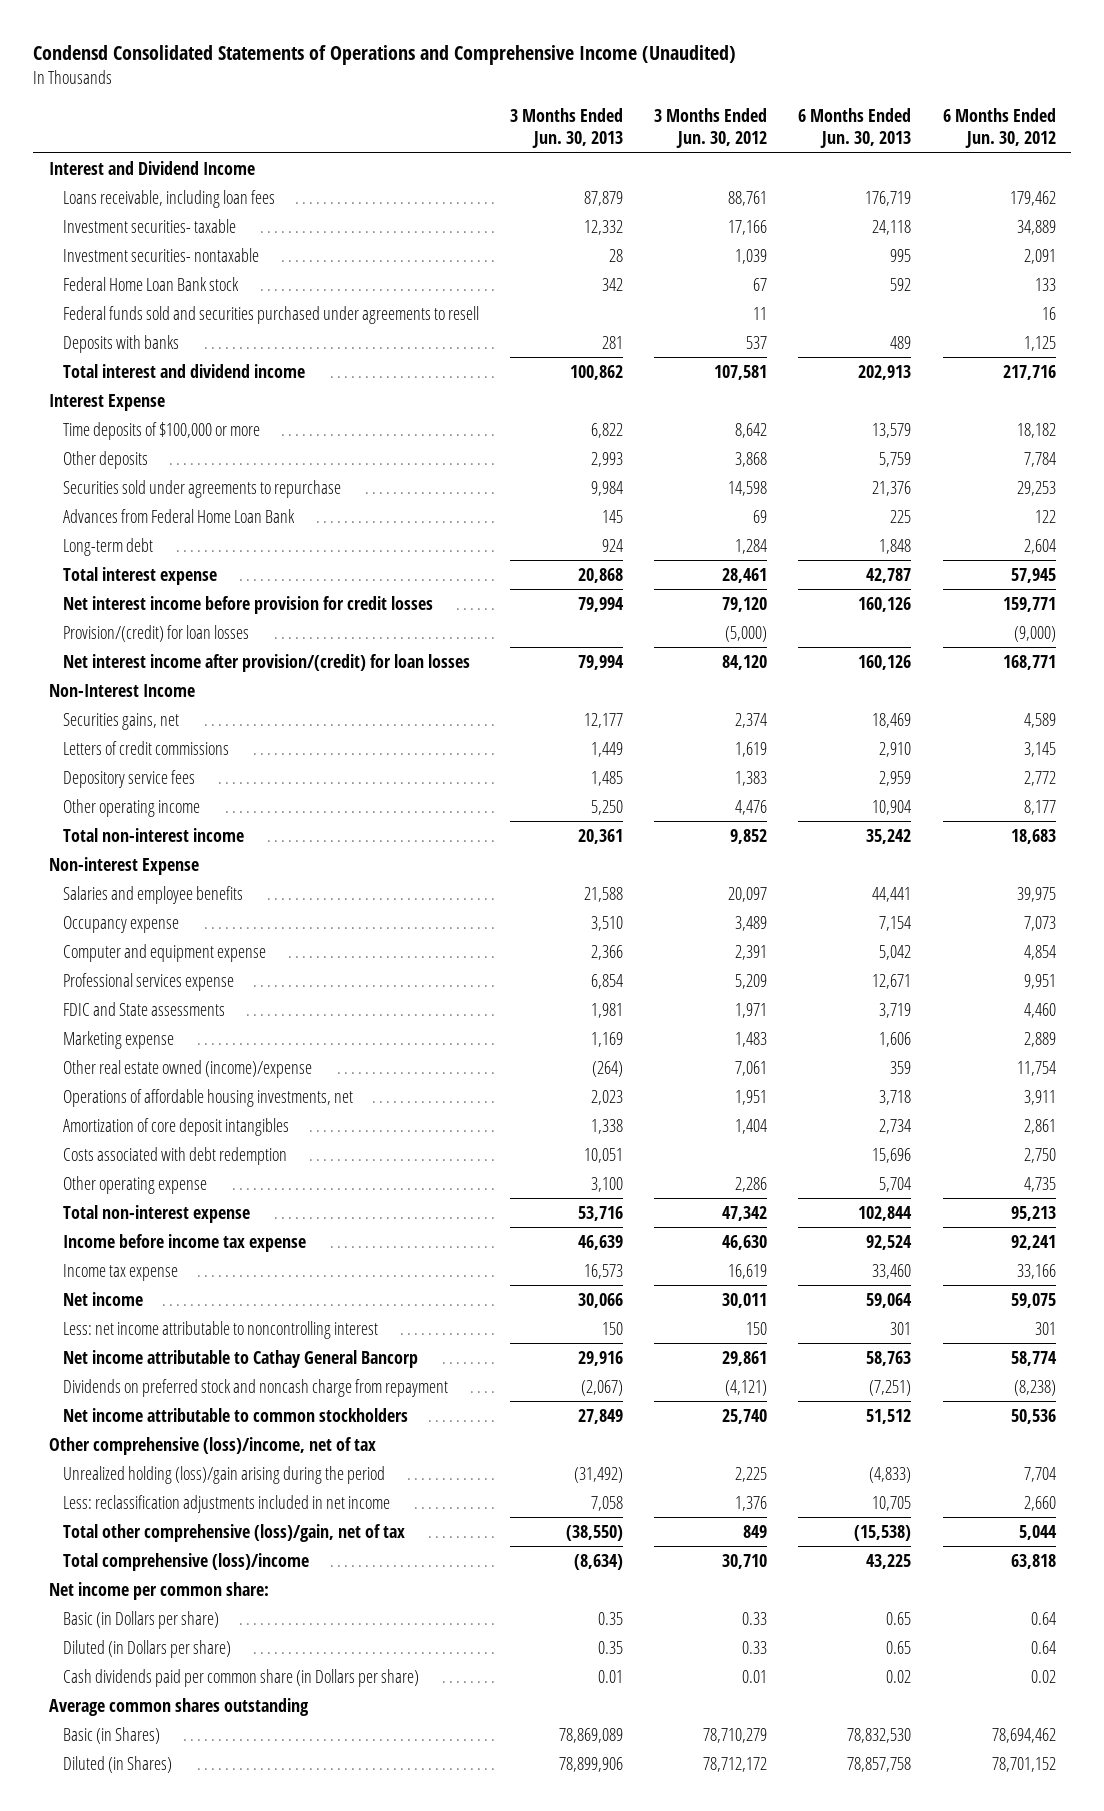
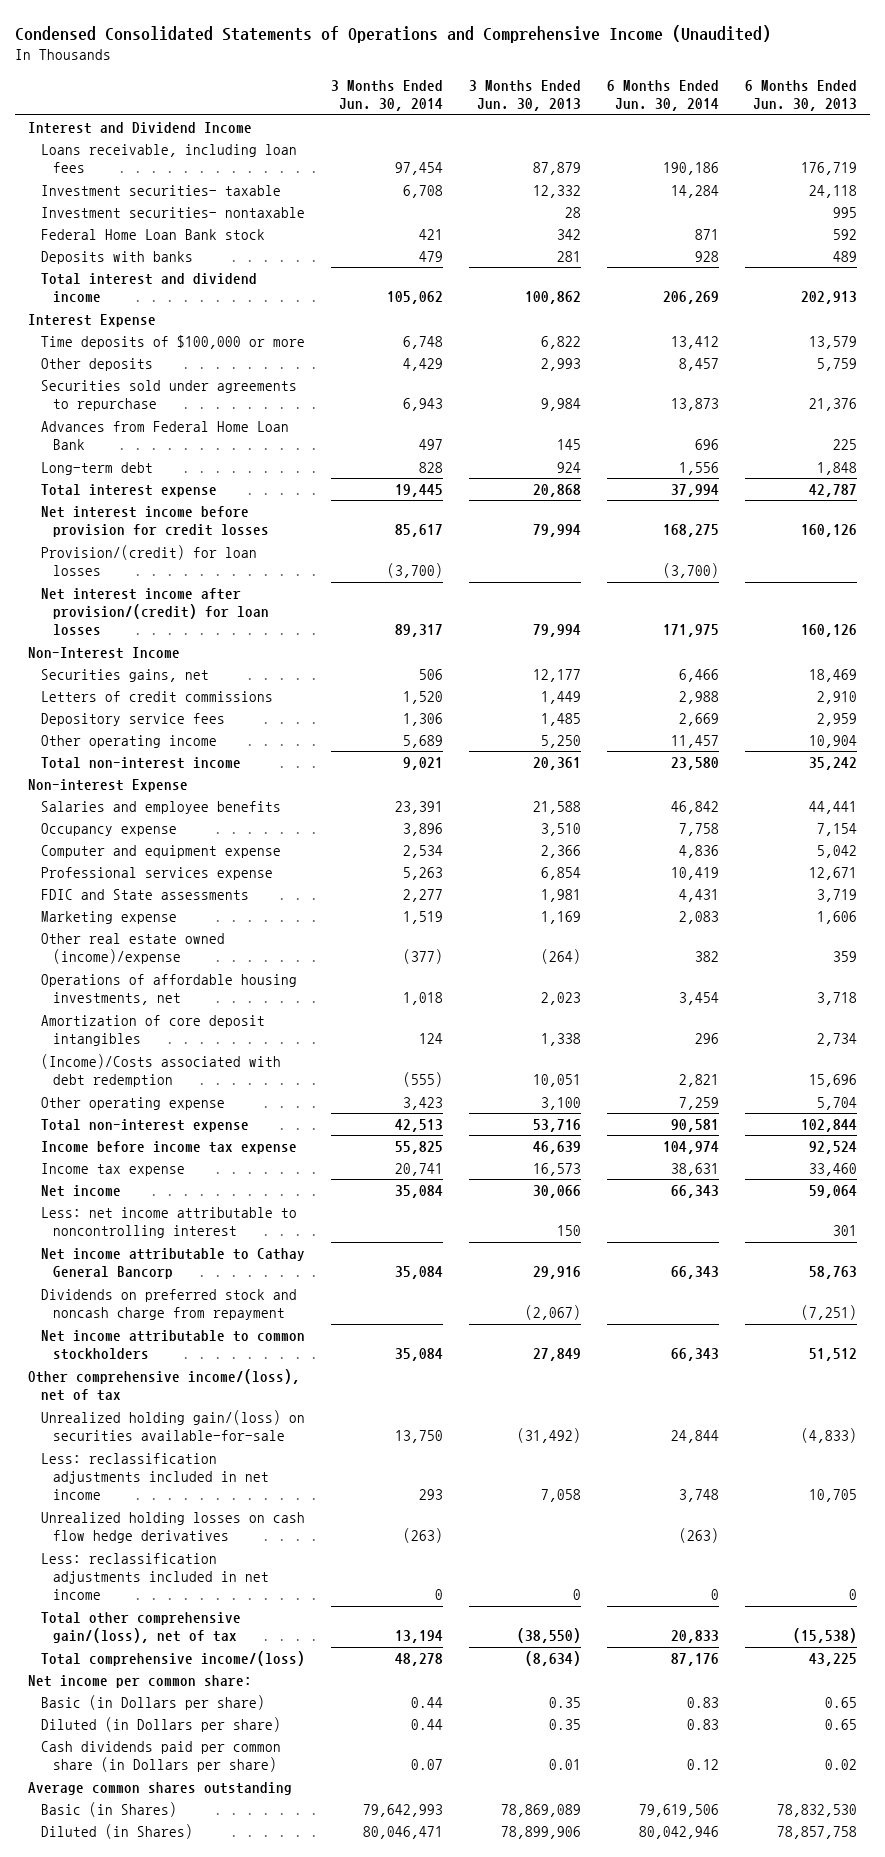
[33,45,737,66] Condensd Consolidated Statements of Operations and Comprehensive Income (Unaudited) -> [15,24,772,43] Condensed Consolidated Statements of Operations and Comprehensive Income (Unaudited)
[654,108,768,149] 3 Months Ended Jun. 30, 2012 -> none
[942,108,1056,149] 6 Months Ended Jun. 30, 2012 -> none
none -> [330,80,443,112] 3 Months Ended Jun. 30, 2014
none -> [606,80,719,112] 6 Months Ended Jun. 30, 2014
[63,305,480,324] Federal funds sold and securities purchased under agreements to resell -> none
[63,1146,288,1165] Costs associated with debt redemption -> [40,1054,281,1088] (Income)/Costs associated with debt redemption
[48,1436,376,1455] Other comprehensive (loss)/income, net of tax -> [28,1369,301,1402] Other comprehensive income/(loss), net of tax
[63,1465,386,1484] Unrealized holding (loss)/gain arising during the period -> [40,1410,305,1442] Unrealized holding gain/(loss) on securities available-for-sale
none -> [40,1512,305,1544] Unrealized holding losses on cash flow hedge derivatives
none -> [40,1553,269,1601] Less: reclassification adjustments included in net income
[63,1523,406,1542] Total other comprehensive (loss)/gain, net of tax -> [40,1612,241,1644] Total other comprehensive gain/(loss), net of tax
[63,1552,310,1571] Total comprehensive (loss)/income -> [40,1651,305,1667] Total comprehensive income/(loss)

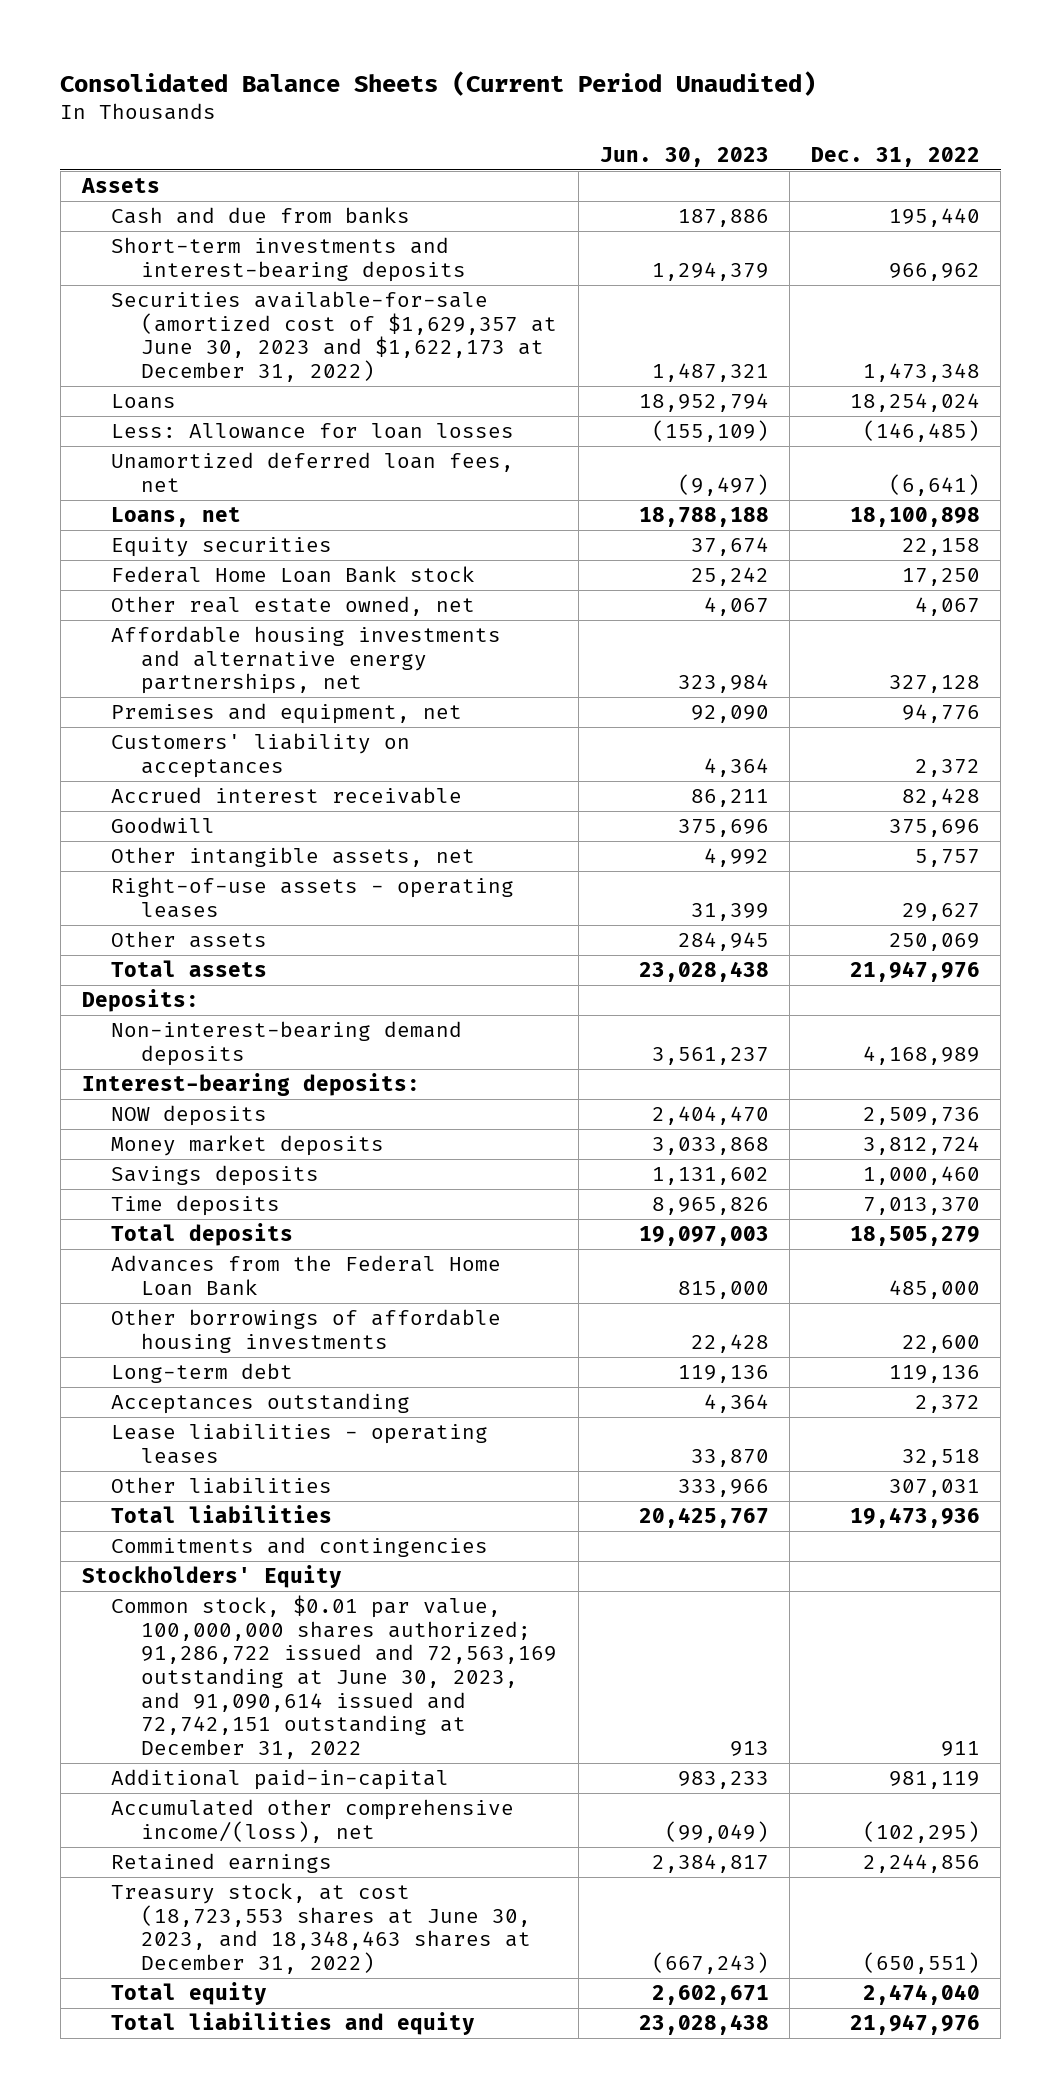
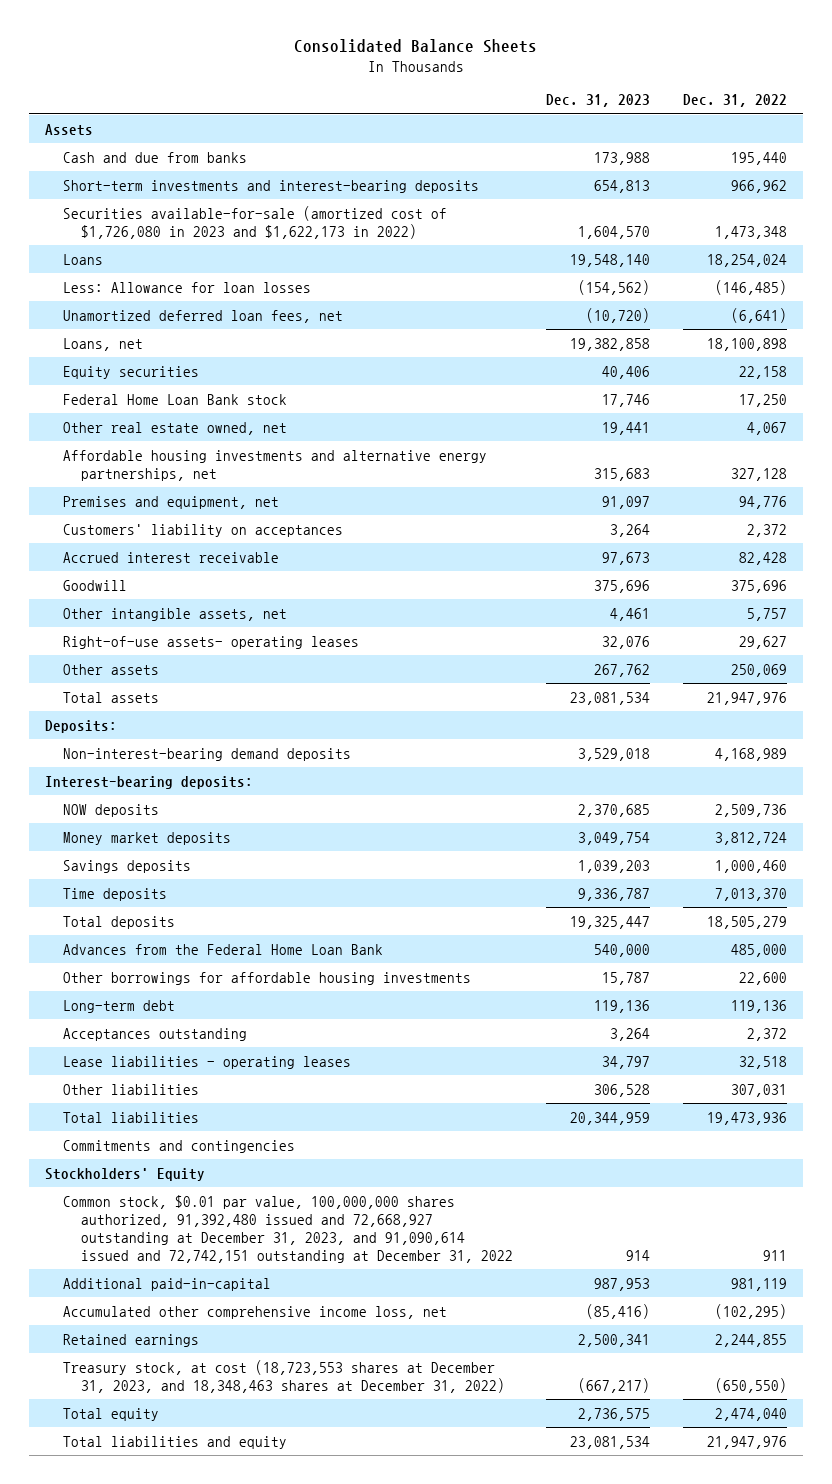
[60,71,817,97] Consolidated Balance Sheets (Current Period Unaudited) -> [293,39,537,54] Consolidated Balance Sheets
[599,147,769,168] Jun. 30, 2023 -> none
none -> [546,94,651,108] Dec. 31, 2023
[111,291,558,383] Securities available-for-sale (amortized cost of $1,629,357 at June 30, 2023 and $1,622,173 at December 31, 2022) -> [63,205,448,239] Securities available-for-sale (amortized cost of $1,726,080 in 2023 and $1,622,173 in 2022)
[111,877,515,918] Right-of-use assets - operating leases -> [63,635,360,649] Right-of-use assets- operating leases
[111,1309,502,1353] Other borrowings of affordable housing investments -> [63,971,472,985] Other borrowings for affordable housing investments
[111,1595,558,1760] Common stock, $0.01 par value, 100,000,000 shares authorized; 91,286,722 issued and 72,563,169 outstanding at June 30, 2023, and 91,090,614 issued and 72,742,151 outstanding at December 31, 2022 -> [63,1194,514,1263] Common stock, $0.01 par value, 100,000,000 shares authorized, 91,392,480 issued and 72,668,927 outstanding at December 31, 2023, and 91,090,614 issued and 72,742,151 outstanding at December 31, 2022
[111,1799,515,1843] Accumulated other comprehensive income/(loss), net -> [63,1305,448,1319] Accumulated other comprehensive income loss, net
[862,1854,980,1874] 2,244,856 -> [714,1333,787,1347] 2,244,855
[111,1883,532,1975] Treasury stock, at cost (18,723,553 shares at June 30, 2023, and 18,348,463 shares at December 31, 2022) -> [63,1359,506,1393] Treasury stock, at cost (18,723,553 shares at December 31, 2023, and 18,348,463 shares at December 31, 2022)
[862,1952,980,1975] (650,551) -> [714,1377,787,1393] (650,550)

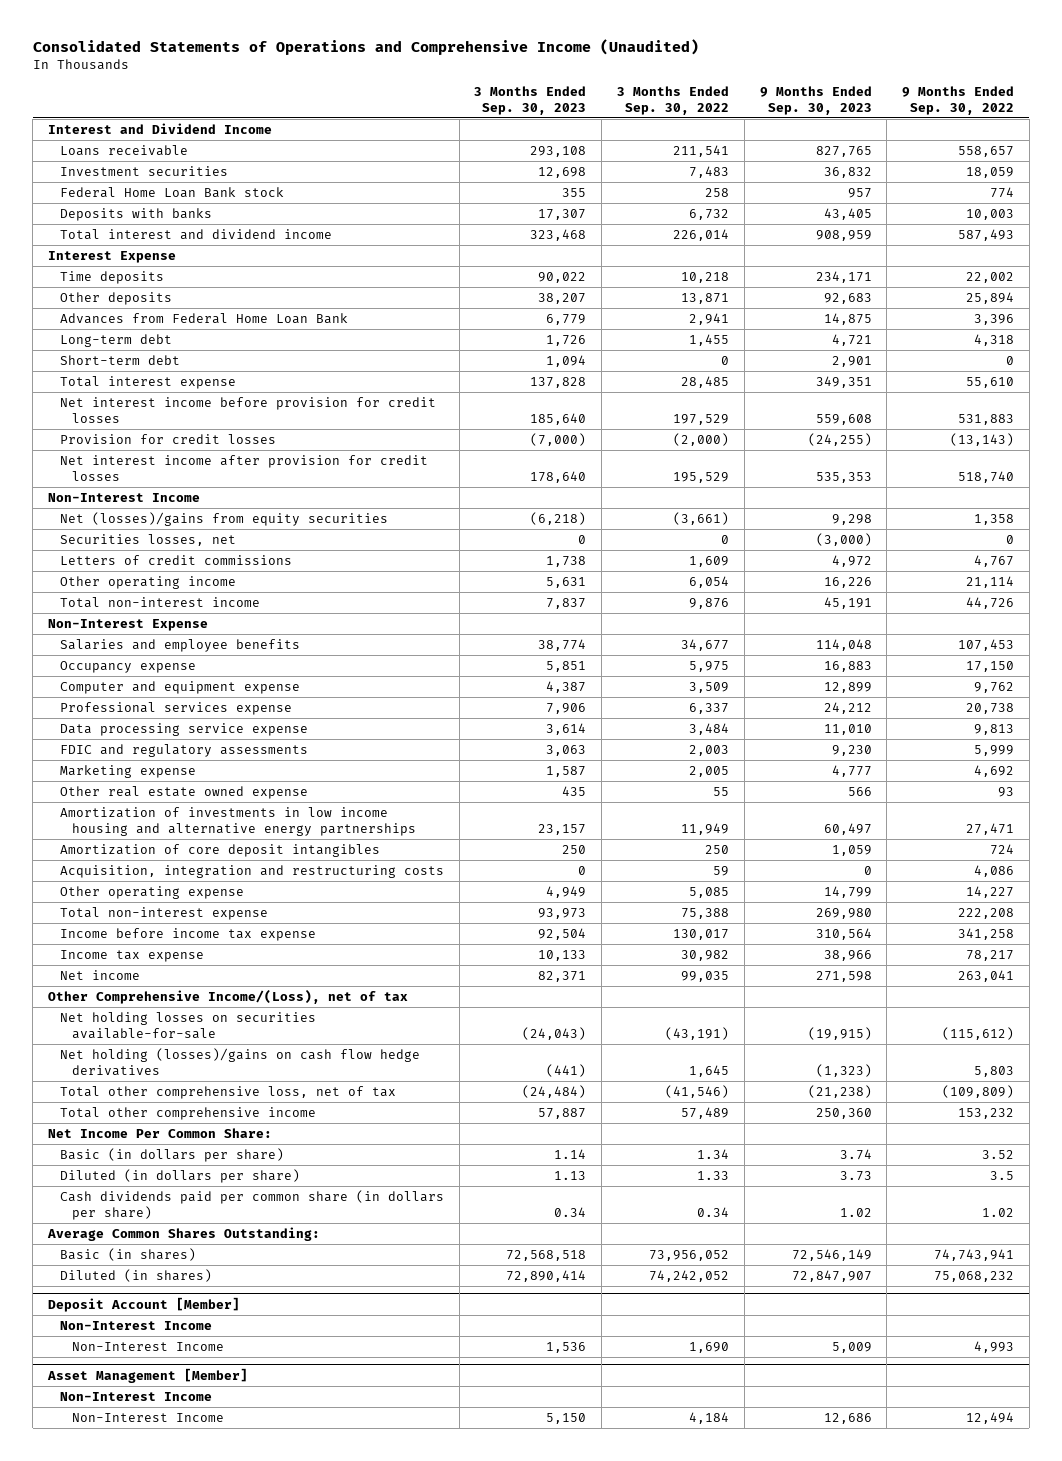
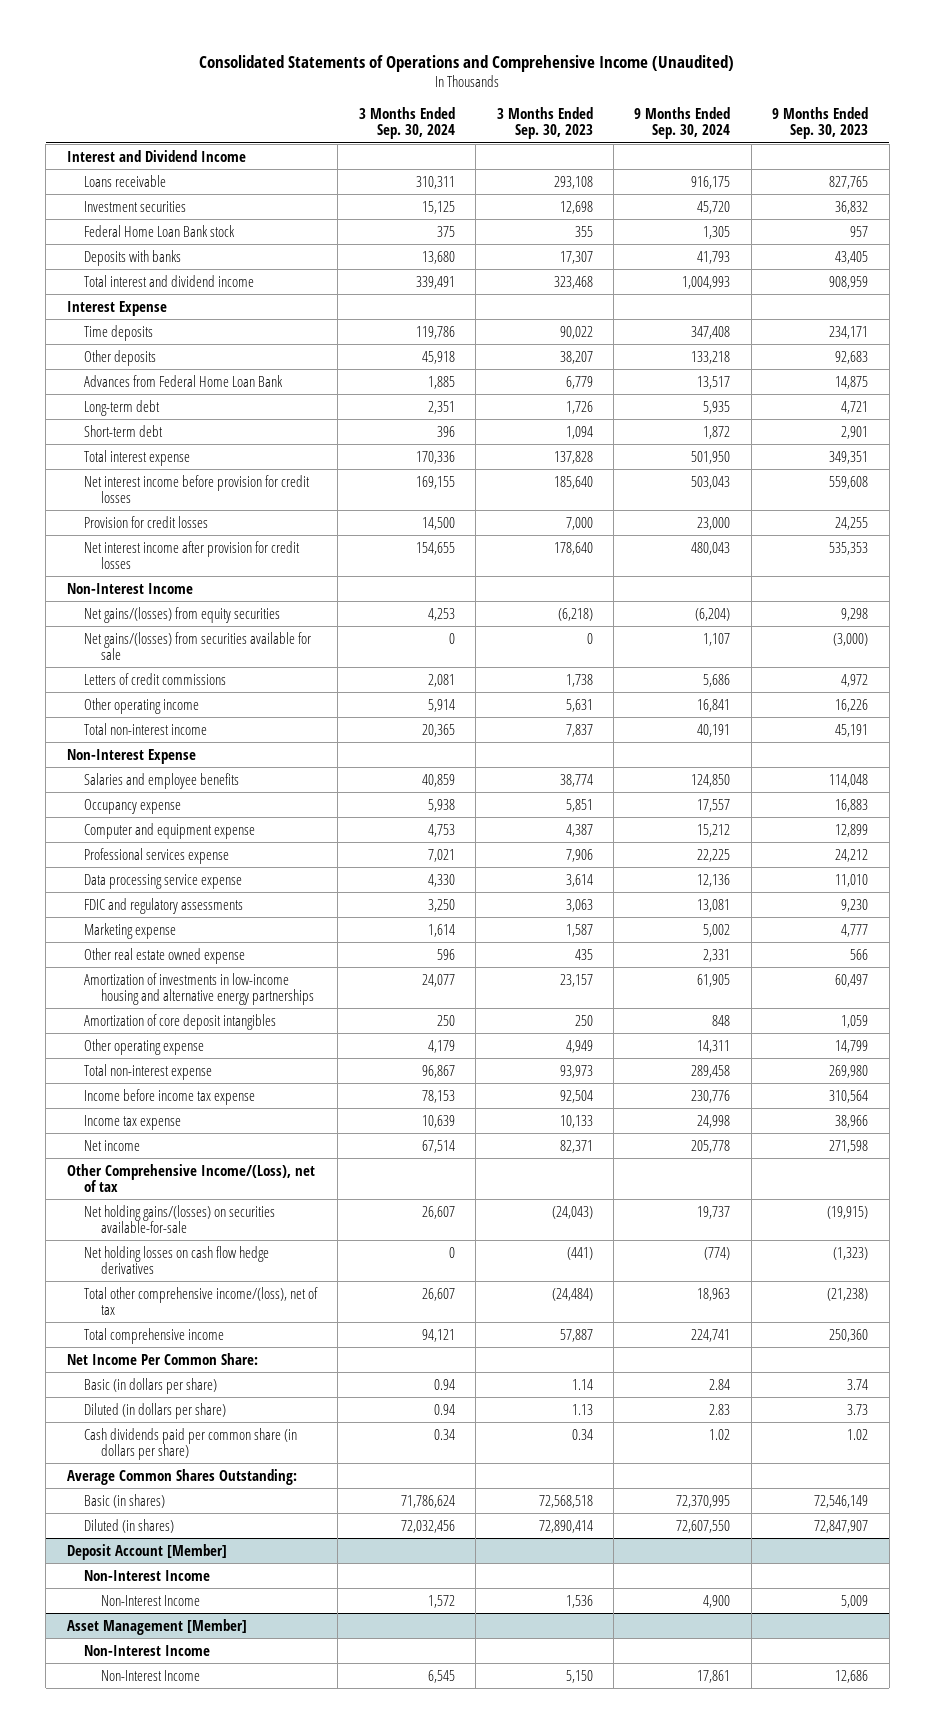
[616,86,729,115] 3 Months Ended Sep. 30, 2022 -> none
[902,86,1015,115] 9 Months Ended Sep. 30, 2022 -> none
none -> [358,106,455,140] 3 Months Ended Sep. 30, 2024
none -> [634,106,731,140] 9 Months Ended Sep. 30, 2024
[530,432,587,446] (7,000) -> [565,516,593,530] 7,000
[807,432,872,446] (24,255) -> [835,516,869,530] 24,255
[59,511,388,526] Net (losses)/gains from equity securities -> [83,606,280,623] Net gains/(losses) from equity securities
[59,533,236,546] Securities losses, net -> [83,631,311,661] Net gains/(losses) from securities available for sale
[59,806,416,836] Amortization of investments in low income housing and alternative energy partnerships -> [83,972,314,1006] Amortization of investments in low-income housing and alternative energy partnerships
[59,864,444,878] Acquisition, integration and restructuring costs -> none
[59,1011,316,1039] Net holding losses on securities available-for-sale -> [83,1204,275,1234] Net holding gains/(losses) on securities available-for-sale
[59,1047,420,1076] Net holding (losses)/gains on cash flow hedge derivatives -> [83,1245,269,1275] Net holding losses on cash flow hedge derivatives
[59,1085,396,1099] Total other comprehensive loss, net of tax -> [83,1286,318,1316] Total other comprehensive income/(loss), net of tax
[59,1106,316,1120] Total other comprehensive income -> [83,1327,224,1344] Total comprehensive income

